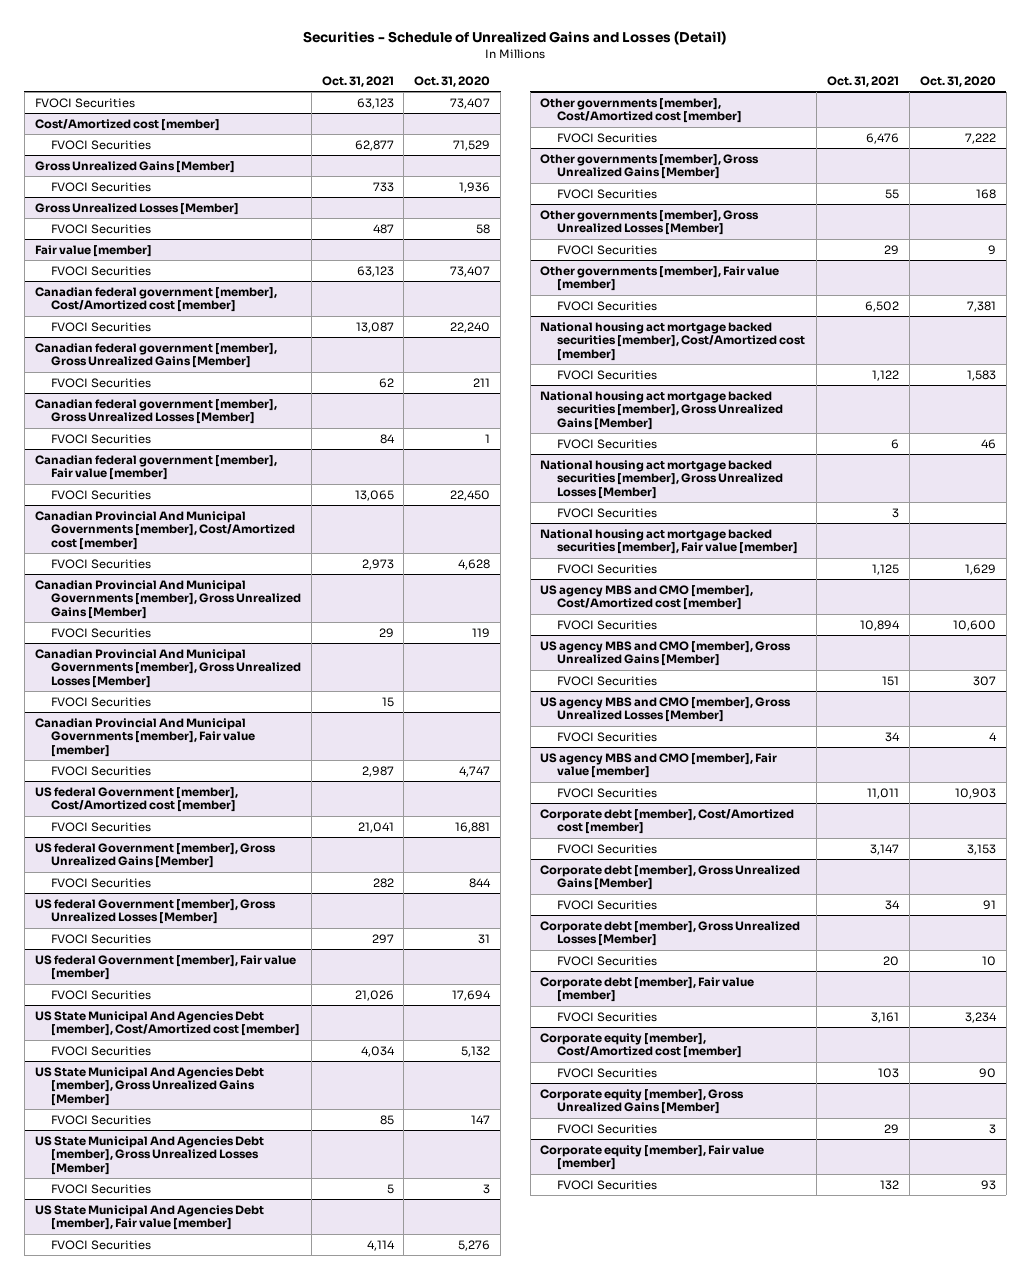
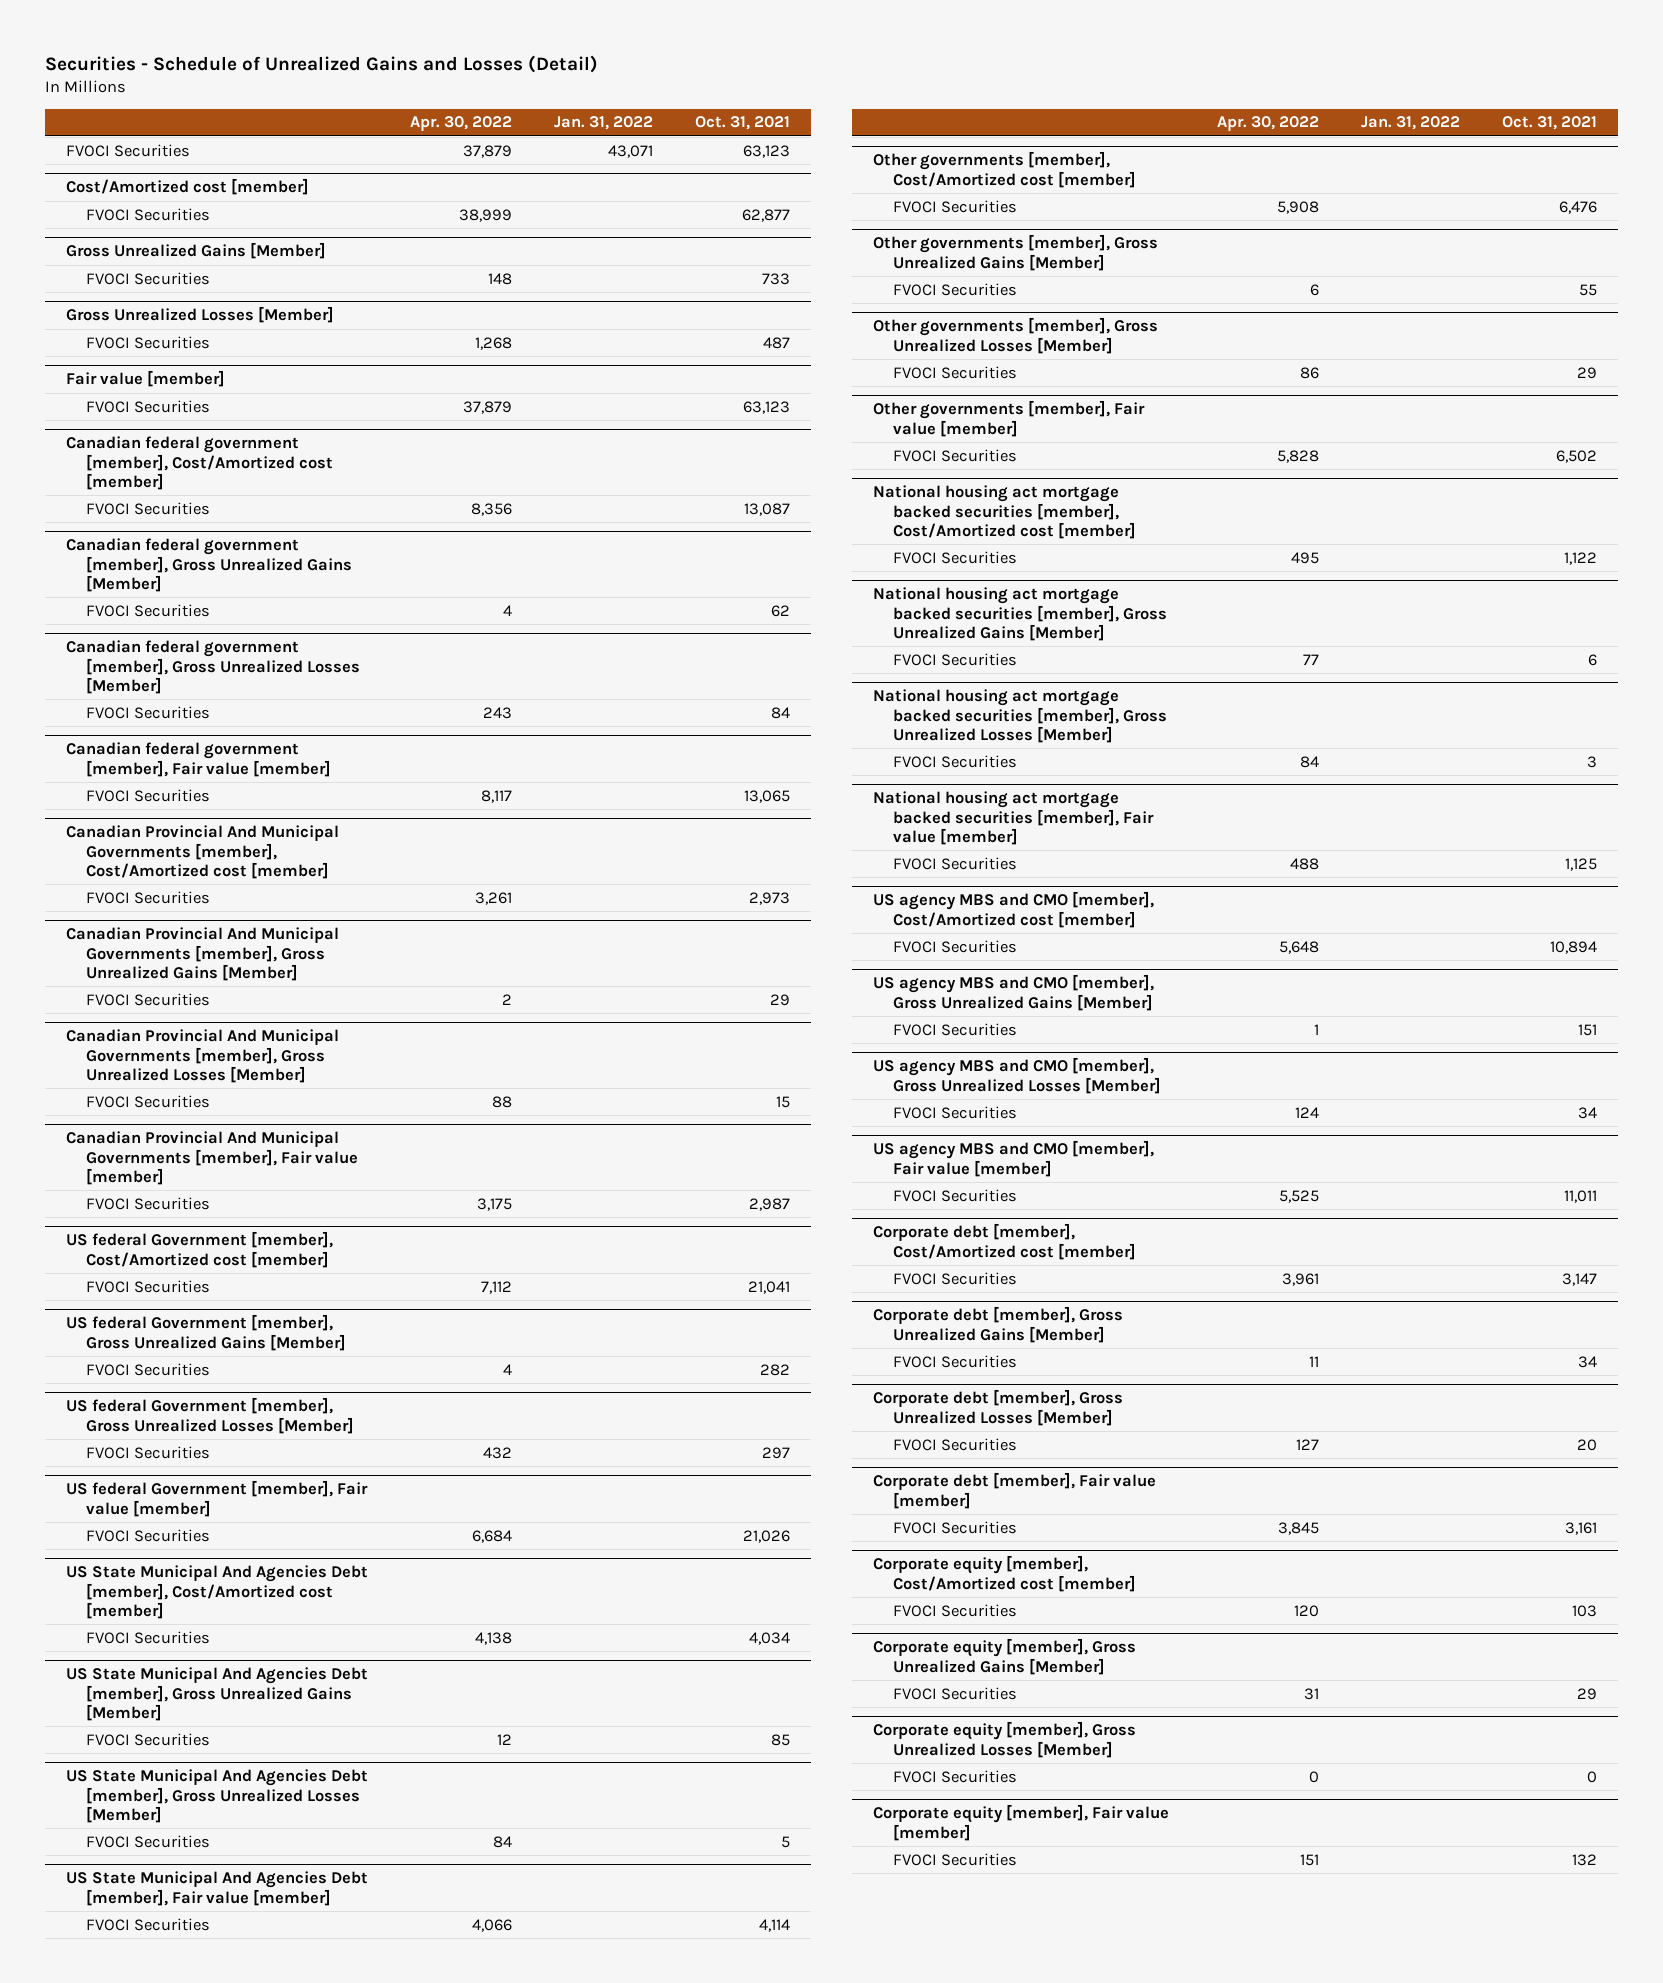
[414,75,491,87] Oct. 31, 2020 -> none
none -> [409,116,512,132] Apr. 30, 2022
none -> [553,116,653,131] Jan. 31, 2022
none -> [872,1721,1136,1758] Corporate equity [member], Gross Unrealized Losses [Member]
none -> [893,1769,1018,1783] FVOCI Securities

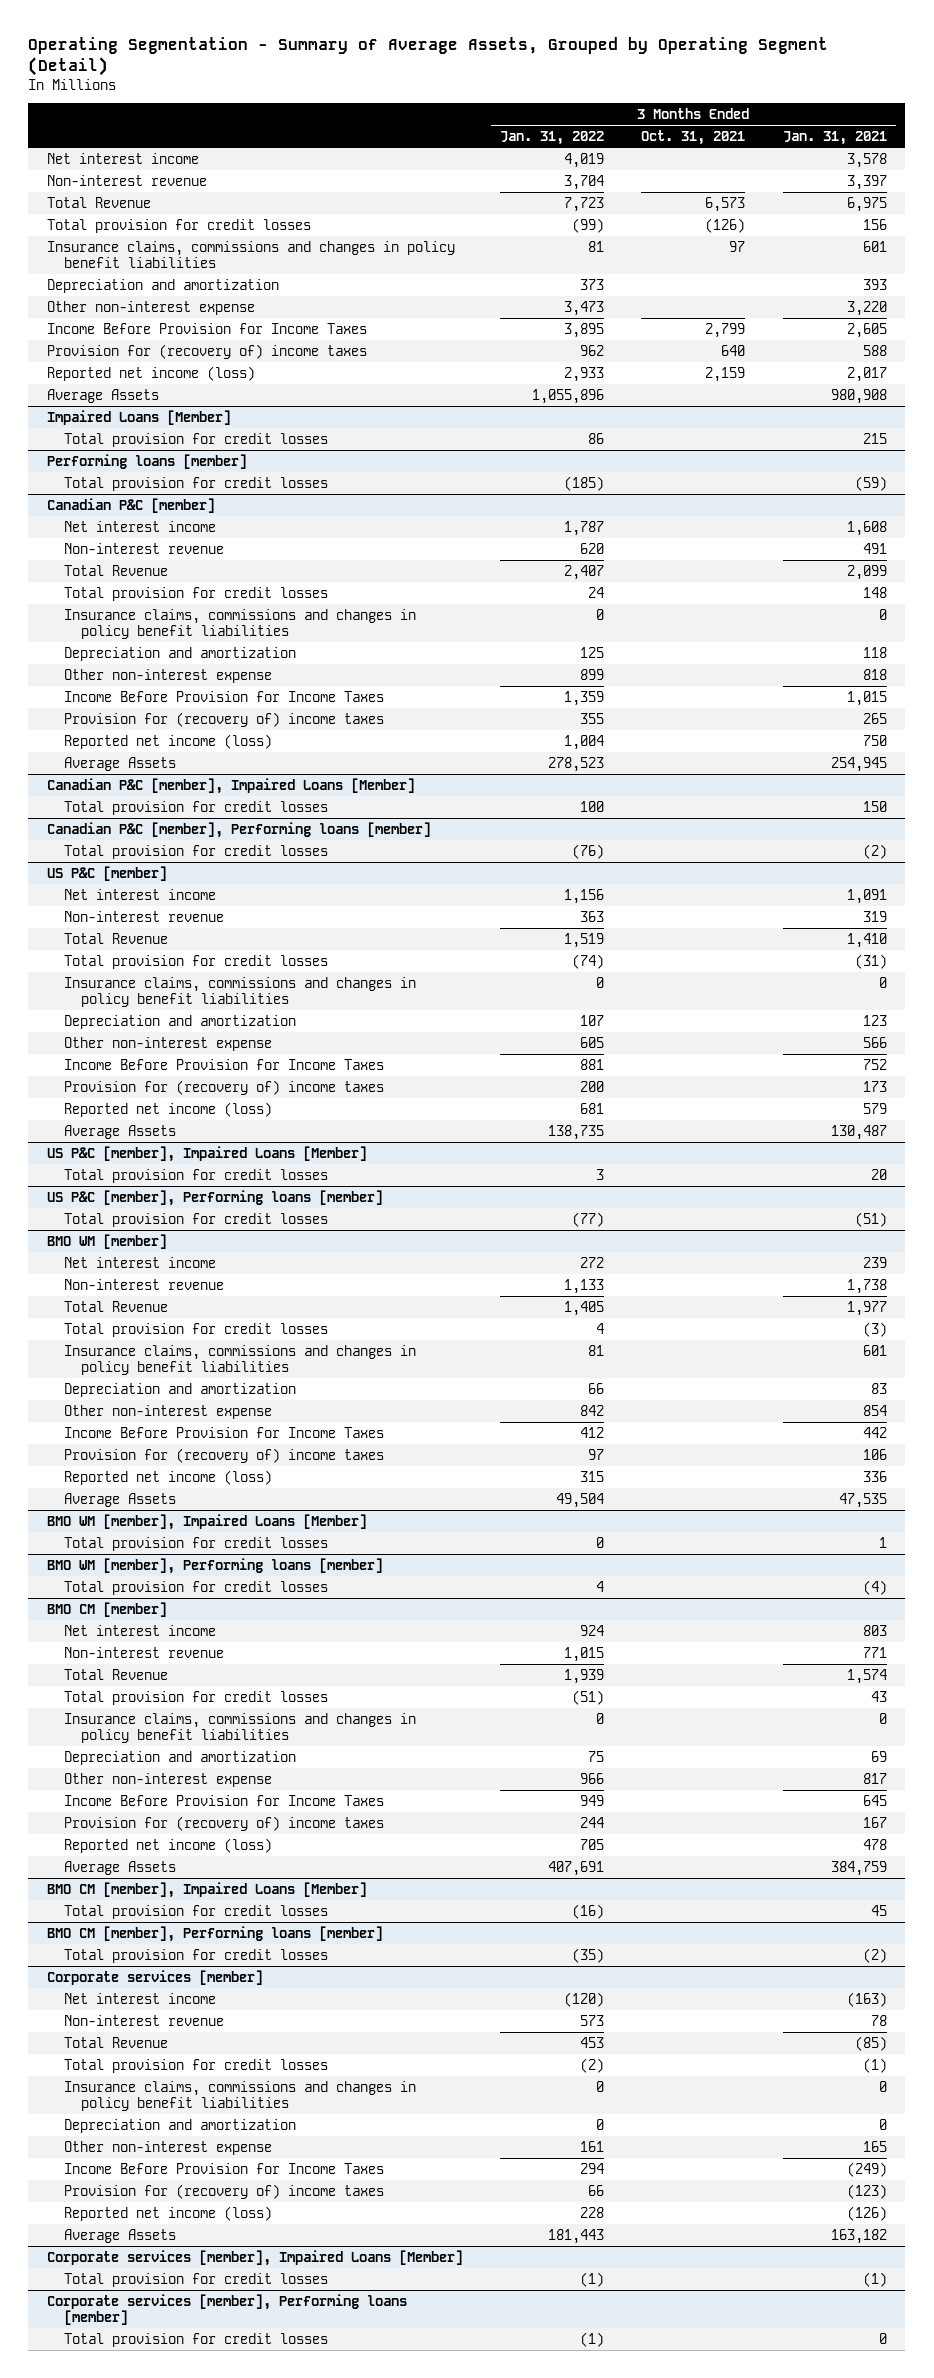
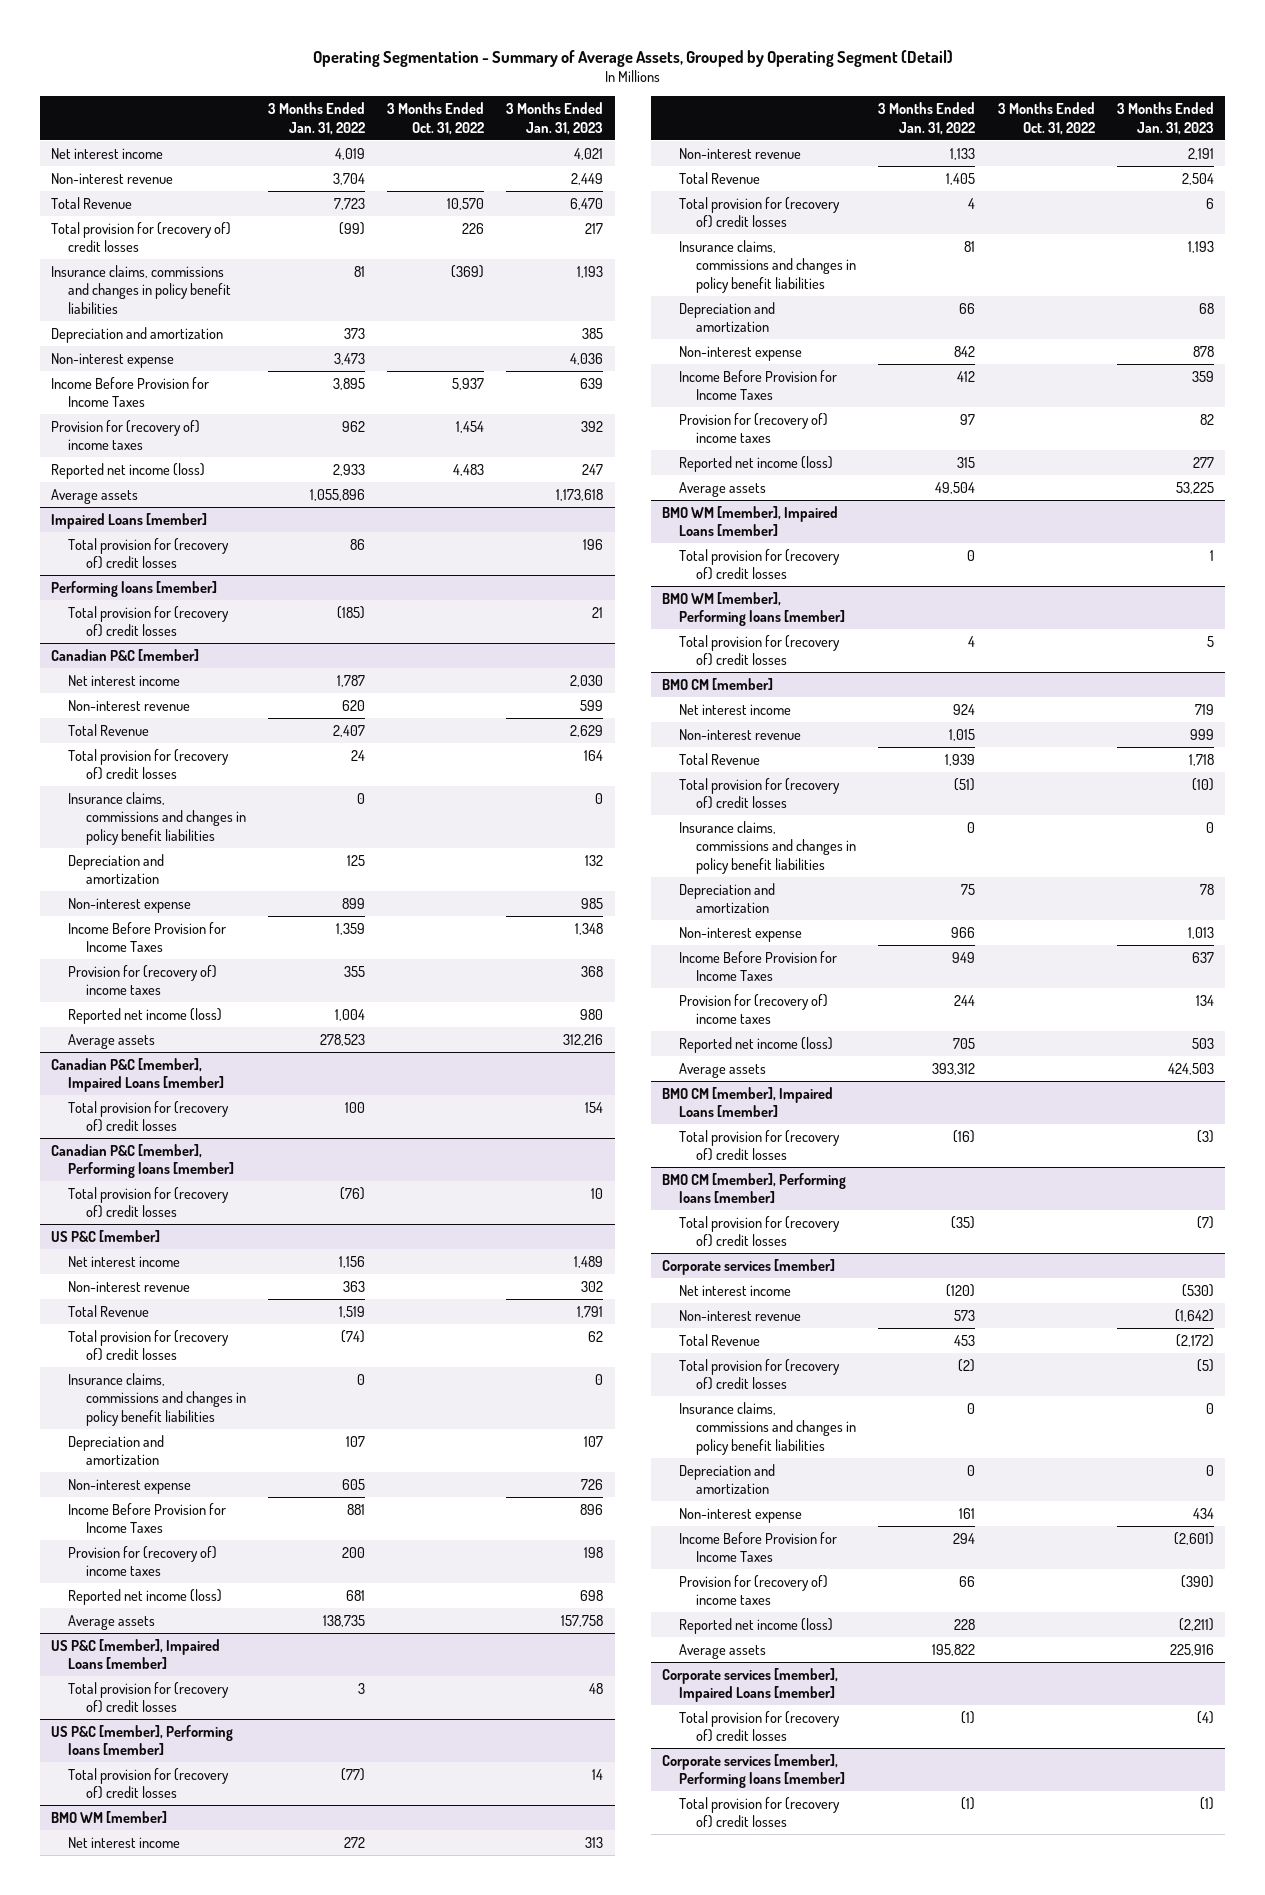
[641,129,746,145] Oct. 31, 2021 -> none
[782,130,887,145] Jan. 31, 2021 -> none
none -> [387,102,485,135] 3 Months Ended Oct. 31, 2022
none -> [506,102,604,135] 3 Months Ended Jan. 31, 2023
[46,218,311,233] Total provision for credit losses -> [51,221,232,253] Total provision for (recovery of) credit losses
[46,300,255,315] Other non-interest expense -> [51,352,175,368] Non-interest expense
[46,388,159,403] Average Assets -> [51,488,139,504] Average assets
[46,409,231,425] Impaired Loans [Member] -> [51,512,208,529] Impaired Loans [member]
[63,432,328,447] Total provision for credit losses -> [68,537,230,570] Total provision for (recovery of) credit losses
[63,476,328,491] Total provision for credit losses -> [68,605,230,638] Total provision for (recovery of) credit losses
[63,586,328,601] Total provision for credit losses -> [68,748,230,781] Total provision for (recovery of) credit losses
[63,668,272,683] Other non-interest expense -> [68,897,192,913] Non-interest expense
[63,756,176,771] Average Assets -> [68,1033,156,1049] Average assets
[46,777,415,794] Canadian P&C [member], Impaired Loans [Member] -> [51,1057,225,1093] Canadian P&C [member], Impaired Loans [member]
[63,800,328,815] Total provision for credit losses -> [68,1100,230,1133] Total provision for (recovery of) credit losses
[63,844,328,859] Total provision for credit losses -> [68,1186,230,1219] Total provision for (recovery of) credit losses
[63,954,328,969] Total provision for credit losses -> [68,1329,230,1362] Total provision for (recovery of) credit losses
[63,1036,272,1051] Other non-interest expense -> [68,1478,192,1494] Non-interest expense
[63,1124,176,1139] Average Assets -> [68,1614,156,1630] Average assets
[46,1145,367,1162] US P&C [member], Impaired Loans [Member] -> [51,1638,221,1670] US P&C [member], Impaired Loans [member]
[63,1168,328,1183] Total provision for credit losses -> [68,1681,230,1714] Total provision for (recovery of) credit losses
[63,1212,328,1227] Total provision for credit losses -> [68,1767,230,1800] Total provision for (recovery of) credit losses
[63,1322,328,1337] Total provision for credit losses -> [678,196,840,229] Total provision for (recovery of) credit losses
[63,1404,272,1419] Other non-interest expense -> [678,345,802,361] Non-interest expense
[63,1492,176,1507] Average Assets -> [678,481,766,497] Average assets
[46,1513,367,1530] BMO WM [member], Impaired Loans [Member] -> [661,505,838,537] BMO WM [member], Impaired Loans [member]
[63,1536,328,1551] Total provision for credit losses -> [678,548,840,581] Total provision for (recovery of) credit losses
[63,1580,328,1595] Total provision for credit losses -> [678,634,840,667] Total provision for (recovery of) credit losses
[63,1690,328,1705] Total provision for credit losses -> [678,777,840,810] Total provision for (recovery of) credit losses
[63,1772,272,1787] Other non-interest expense -> [678,926,802,942] Non-interest expense
[63,1860,176,1875] Average Assets -> [678,1062,766,1078] Average assets
[548,1860,605,1876] 407,691 -> [932,1062,976,1075] 393,312
[46,1881,367,1898] BMO CM [member], Impaired Loans [Member] -> [661,1086,833,1118] BMO CM [member], Impaired Loans [member]
[63,1904,328,1919] Total provision for credit losses -> [678,1129,840,1162] Total provision for (recovery of) credit losses
[63,1948,328,1963] Total provision for credit losses -> [678,1215,840,1248] Total provision for (recovery of) credit losses
[63,2058,328,2073] Total provision for credit losses -> [678,1358,840,1391] Total provision for (recovery of) credit losses
[63,2140,272,2155] Other non-interest expense -> [678,1507,802,1523] Non-interest expense
[63,2228,176,2243] Average Assets -> [678,1643,766,1659] Average assets
[548,2228,605,2244] 181,443 -> [932,1643,976,1656] 195,822
[46,2249,463,2266] Corporate services [member], Impaired Loans [Member] -> [661,1667,838,1703] Corporate services [member], Impaired Loans [member]
[63,2272,328,2287] Total provision for credit losses -> [678,1710,840,1743] Total provision for (recovery of) credit losses
[63,2332,328,2347] Total provision for credit losses -> [678,1796,840,1829] Total provision for (recovery of) credit losses

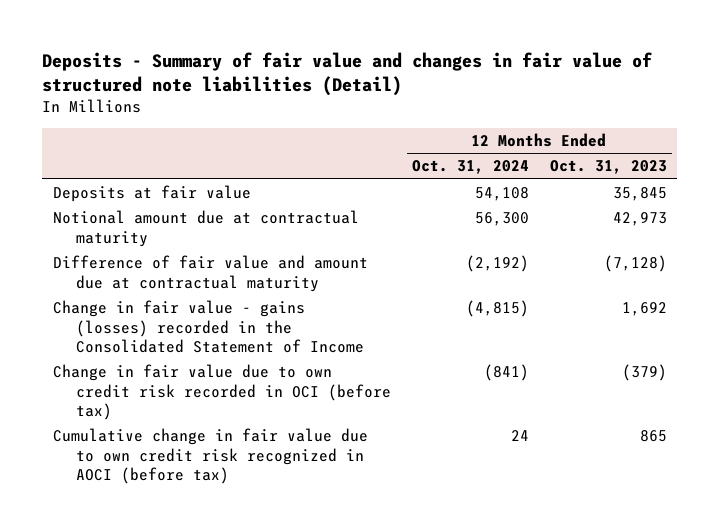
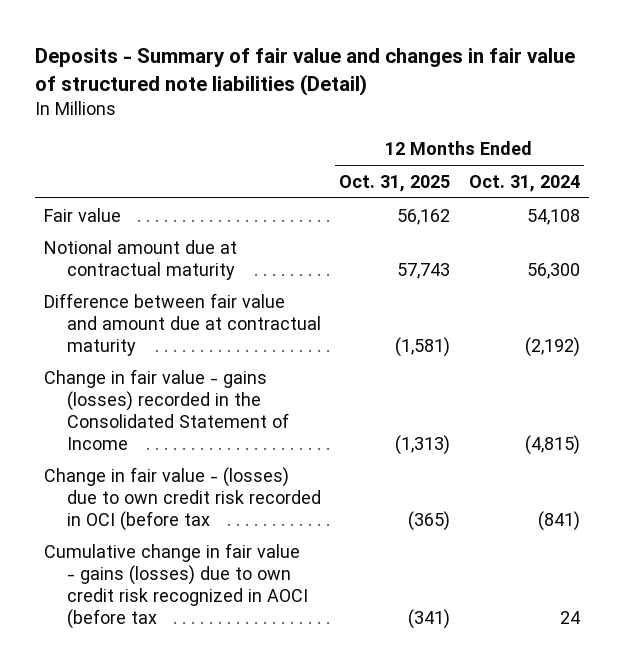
[549,160,667,175] Oct. 31, 2023 -> none
none -> [339,174,451,192] Oct. 31, 2025
[52,185,251,203] Deposits at fair value -> [44,207,122,222] Fair value
[52,255,368,292] Difference of fair value and amount due at contractual maturity -> [44,292,321,356] Difference between fair value and amount due at contractual maturity
[52,364,392,420] Change in fair value due to own credit risk recorded in OCI (before tax) -> [44,466,321,531] Change in fair value - (losses) due to own credit risk recorded in OCI (before tax
[52,428,368,484] Cumulative change in fair value due to own credit risk recognized in AOCI (before tax) -> [44,542,308,629] Cumulative change in fair value - gains (losses) due to own credit risk recognized in AOCI (before tax

